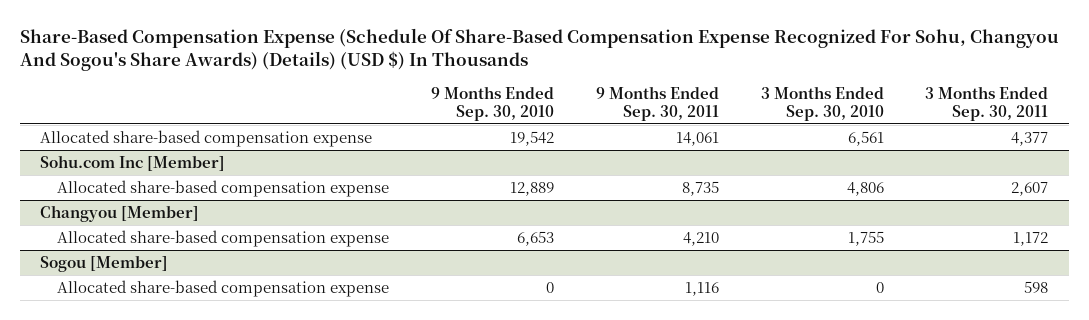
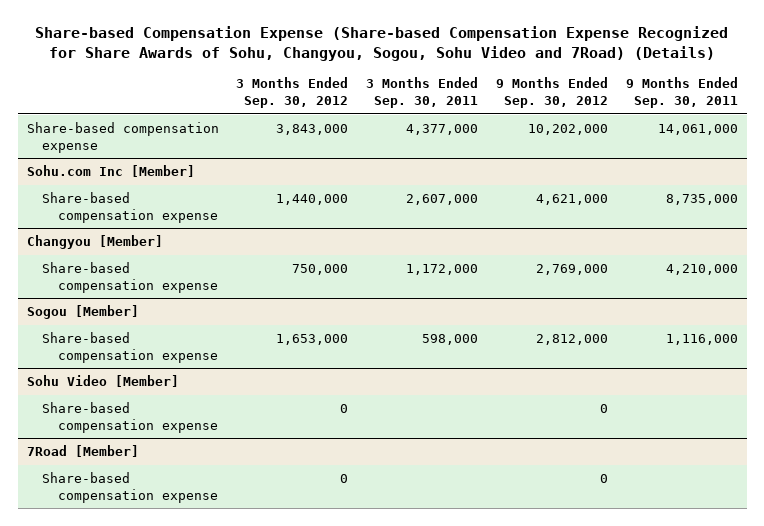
[19,27,1059,71] Share-Based Compensation Expense (Schedule Of Share-Based Compensation Expense Recognized For Sohu, Changyou And Sogou's Share Awards) (Details) (USD $) In Thousands -> [35,25,729,61] Share-based Compensation Expense (Share-based Compensation Expense Recognized for Share Awards of Sohu, Changyou, Sogou, Sohu Video and 7Road) (Details)
[430,85,554,121] 9 Months Ended Sep. 30, 2010 -> none
[760,85,884,121] 3 Months Ended Sep. 30, 2010 -> none
none -> [236,77,349,108] 3 Months Ended Sep. 30, 2012
none -> [495,77,608,108] 9 Months Ended Sep. 30, 2012
[40,129,373,147] Allocated share-based compensation expense -> [26,122,219,153] Share-based compensation expense
[675,131,719,146] 14,061 -> [657,124,738,136] 14,061,000
[1011,131,1049,146] 4,377 -> [406,124,479,136] 4,377,000
[56,179,389,197] Allocated share-based compensation expense -> [42,192,219,223] Share-based compensation expense
[681,180,719,196] 8,735 -> [665,194,738,206] 8,735,000
[1011,181,1049,196] 2,607 -> [406,194,479,206] 2,607,000
[56,229,389,247] Allocated share-based compensation expense -> [42,262,219,293] Share-based compensation expense
[682,231,719,246] 4,210 -> [665,264,738,276] 4,210,000
[1013,231,1049,246] 1,172 -> [406,264,479,276] 1,172,000
[56,279,389,297] Allocated share-based compensation expense -> [42,332,219,363] Share-based compensation expense
[684,281,719,296] 1,116 -> [665,334,738,346] 1,116,000
[1024,280,1049,293] 598 -> [422,334,479,346] 598,000
none -> [26,375,179,388] Sohu Video [Member]
none -> [42,402,219,433] Share-based compensation expense
none -> [26,445,139,458] 7Road [Member]
none -> [42,472,219,503] Share-based compensation expense

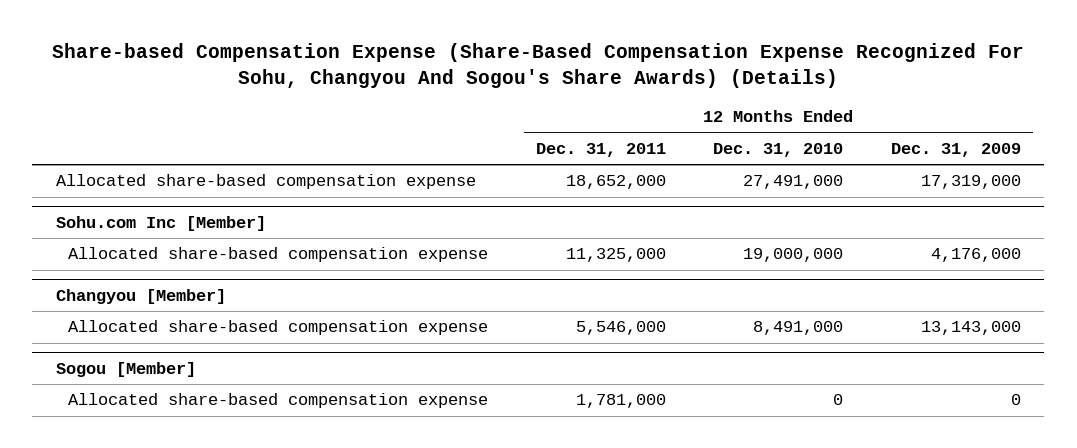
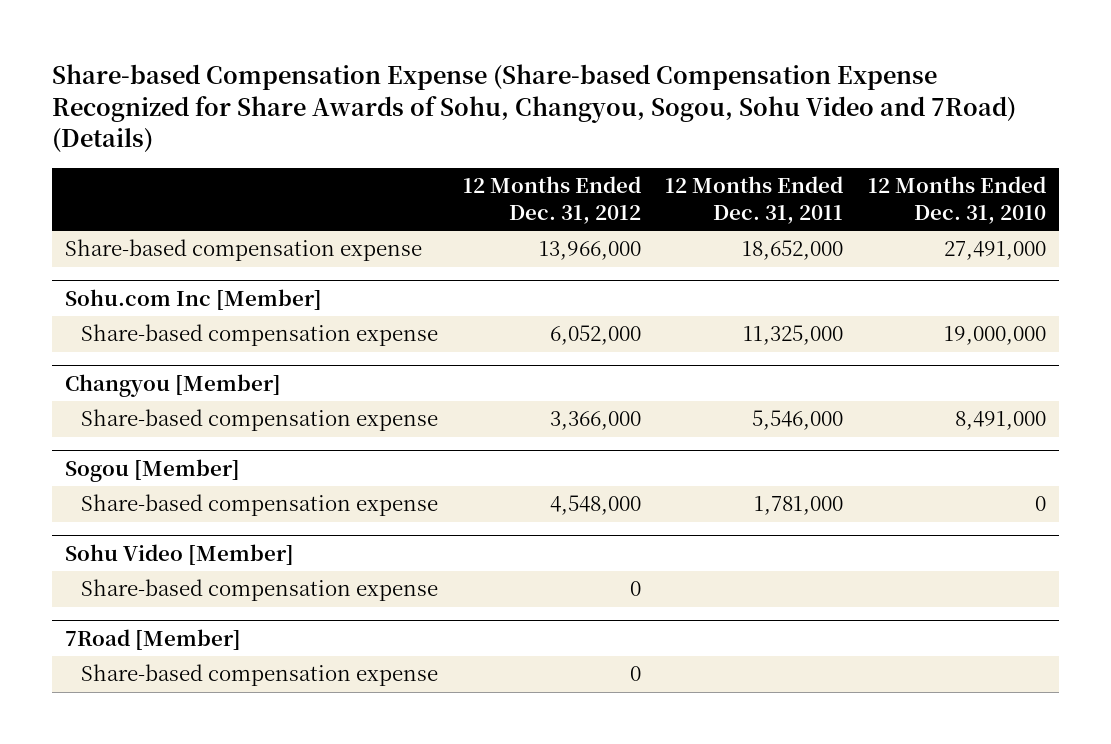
[52,43,1025,89] Share-based Compensation Expense (Share-Based Compensation Expense Recognized For Sohu, Changyou And Sogou's Share Awards) (Details) -> [52,63,1017,153] Share-based Compensation Expense (Share-based Compensation Expense Recognized for Share Awards of Sohu, Changyou, Sogou, Sohu Video and 7Road) (Details)
[890,143,1021,158] Dec. 31, 2009 -> none
none -> [462,176,641,224] 12 Months Ended Dec. 31, 2012
[55,174,476,190] Allocated share-based compensation expense -> [64,239,422,262] Share-based compensation expense
[68,247,489,263] Allocated share-based compensation expense -> [80,324,438,347] Share-based compensation expense
[68,320,489,336] Allocated share-based compensation expense -> [80,409,438,432] Share-based compensation expense
[68,393,489,409] Allocated share-based compensation expense -> [80,494,438,517] Share-based compensation expense
none -> [64,543,294,565] Sohu Video [Member]
none -> [80,579,438,602] Share-based compensation expense
none -> [64,628,241,650] 7Road [Member]
none -> [80,664,438,687] Share-based compensation expense

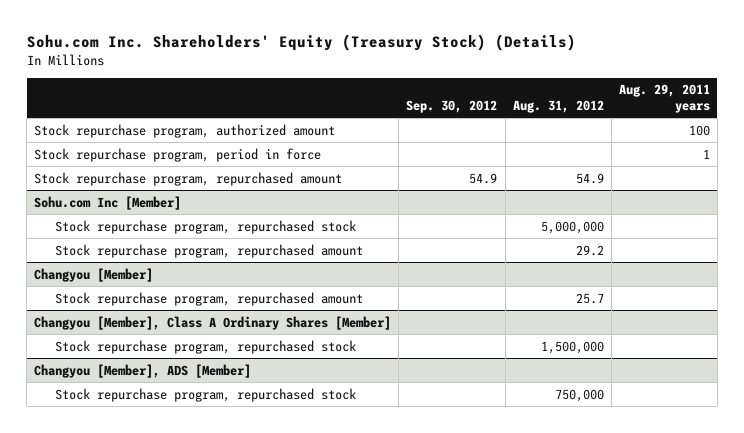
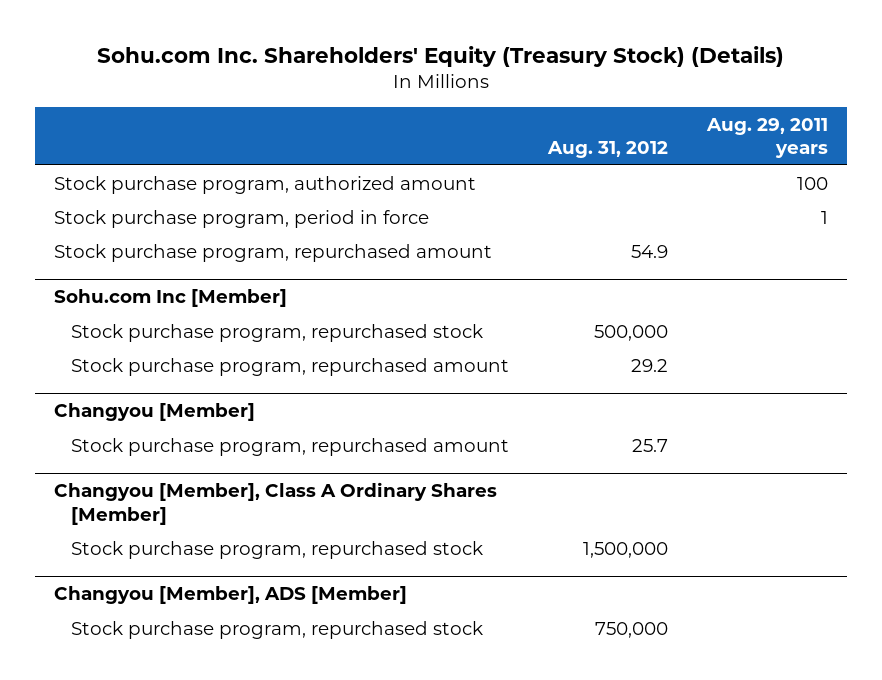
[406,100,498,114] Sep. 30, 2012 -> none
[34,123,336,138] Stock repurchase program, authorized amount -> [54,175,477,194] Stock purchase program, authorized amount
[34,147,322,162] Stock repurchase program, period in force -> [54,209,430,228] Stock purchase program, period in force
[34,171,343,186] Stock repurchase program, repurchased amount -> [54,243,493,262] Stock purchase program, repurchased amount
[55,219,357,234] Stock repurchase program, repurchased stock -> [70,323,483,342] Stock purchase program, repurchased stock
[540,220,604,234] 5,000,000 -> [593,324,668,341] 500,000
[55,243,364,258] Stock repurchase program, repurchased amount -> [70,357,509,376] Stock purchase program, repurchased amount
[55,291,364,306] Stock repurchase program, repurchased amount -> [70,437,509,456] Stock purchase program, repurchased amount
[55,339,357,354] Stock repurchase program, repurchased stock -> [70,540,483,559] Stock purchase program, repurchased stock
[55,387,357,402] Stock repurchase program, repurchased stock -> [70,620,483,639] Stock purchase program, repurchased stock

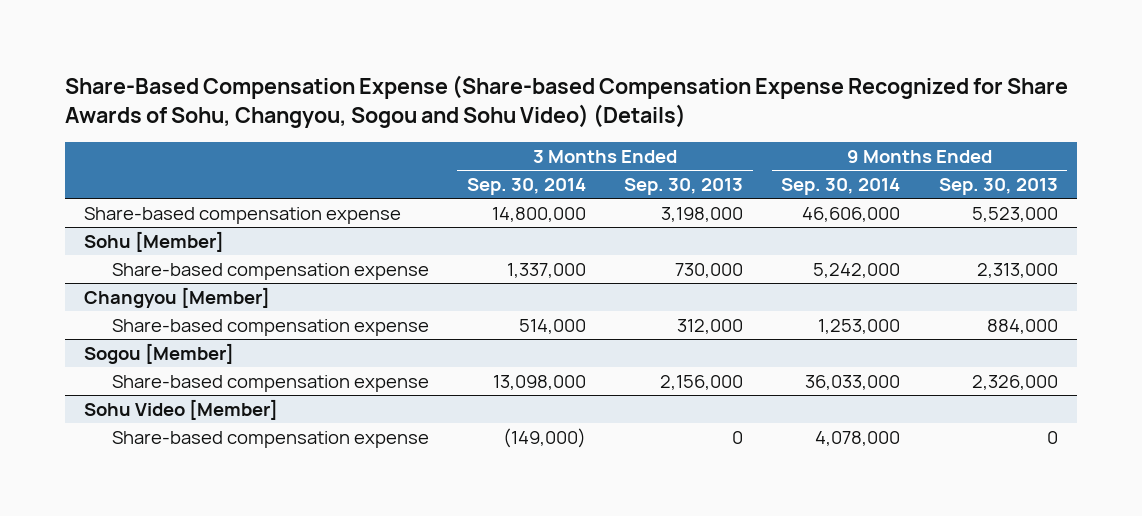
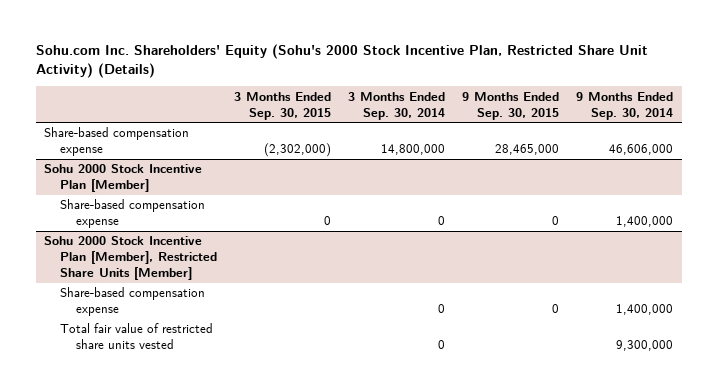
[65,75,1069,129] Share-Based Compensation Expense (Share-based Compensation Expense Recognized for Share Awards of Sohu, Changyou, Sogou and Sohu Video) (Details) -> [35,43,648,79] Sohu.com Inc. Shareholders' Equity (Sohu's 2000 Stock Incentive Plan, Restricted Share Unit Activity) (Details)
[624,177,744,195] Sep. 30, 2013 -> none
[938,177,1058,195] Sep. 30, 2013 -> none
none -> [233,91,331,120] 3 Months Ended Sep. 30, 2015
none -> [462,91,560,120] 9 Months Ended Sep. 30, 2015
[84,230,225,252] Sohu [Member] -> none
[84,286,271,308] Changyou [Member] -> none
[84,342,235,364] Sogou [Member] -> none
[111,374,429,392] Share-based compensation expense -> none
[84,398,279,420] Sohu Video [Member] -> none
[111,430,429,448] Share-based compensation expense -> none
none -> [44,164,203,193] Sohu 2000 Stock Incentive Plan [Member]
[506,262,586,278] 1,337,000 -> [438,216,446,226] 0
[813,262,901,278] 5,242,000 -> [616,216,674,228] 1,400,000
none -> [44,236,217,281] Sohu 2000 Stock Incentive Plan [Member], Restricted Share Units [Member]
[518,318,586,334] 514,000 -> [438,304,446,314] 0
[818,318,901,334] 1,253,000 -> [616,304,674,316] 1,400,000
none -> [59,323,213,350] Total fair value of restricted share units vested

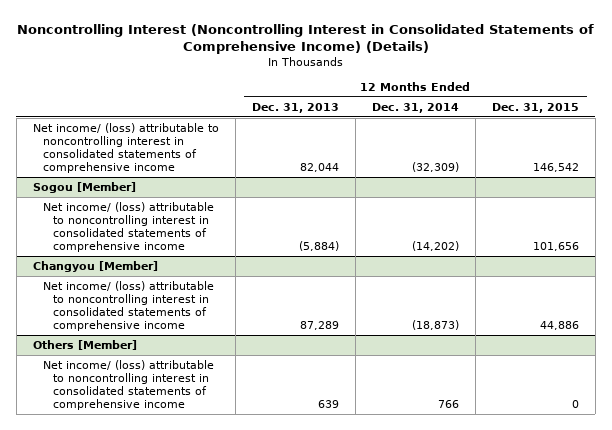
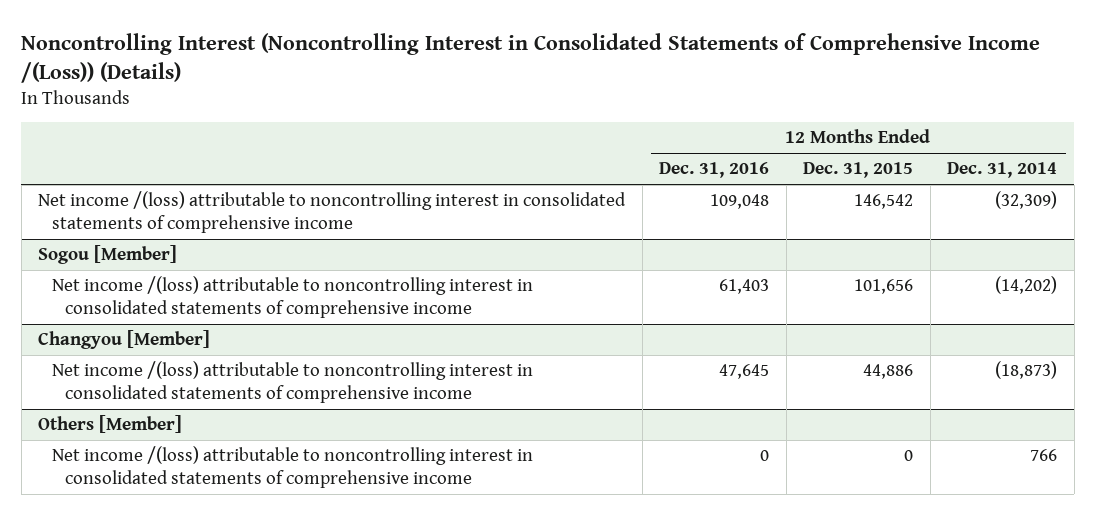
[16,23,594,55] Noncontrolling Interest (Noncontrolling Interest in Consolidated Statements of Comprehensive Income) (Details) -> [21,33,1041,83] Noncontrolling Interest (Noncontrolling Interest in Consolidated Statements of Comprehensive Income /(Loss)) (Details)
[251,102,339,113] Dec. 31, 2013 -> none
none -> [659,162,770,179] Dec. 31, 2016
[32,122,219,174] Net income/ (loss) attributable to noncontrolling interest in consolidated statements of comprehensive income -> [38,191,627,233] Net income /(loss) attributable to noncontrolling interest in consolidated statements of comprehensive income
[43,201,215,253] Net income/ (loss) attributable to noncontrolling interest in consolidated statements of comprehensive income -> [51,276,533,318] Net income /(loss) attributable to noncontrolling interest in consolidated statements of comprehensive income
[43,280,215,332] Net income/ (loss) attributable to noncontrolling interest in consolidated statements of comprehensive income -> [51,361,533,403] Net income /(loss) attributable to noncontrolling interest in consolidated statements of comprehensive income
[43,359,215,411] Net income/ (loss) attributable to noncontrolling interest in consolidated statements of comprehensive income -> [51,446,533,488] Net income /(loss) attributable to noncontrolling interest in consolidated statements of comprehensive income

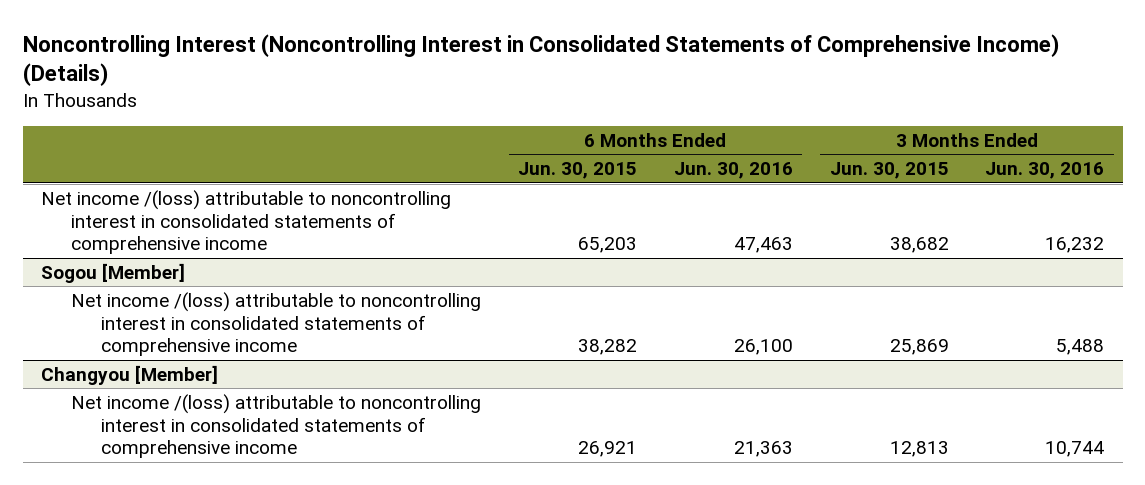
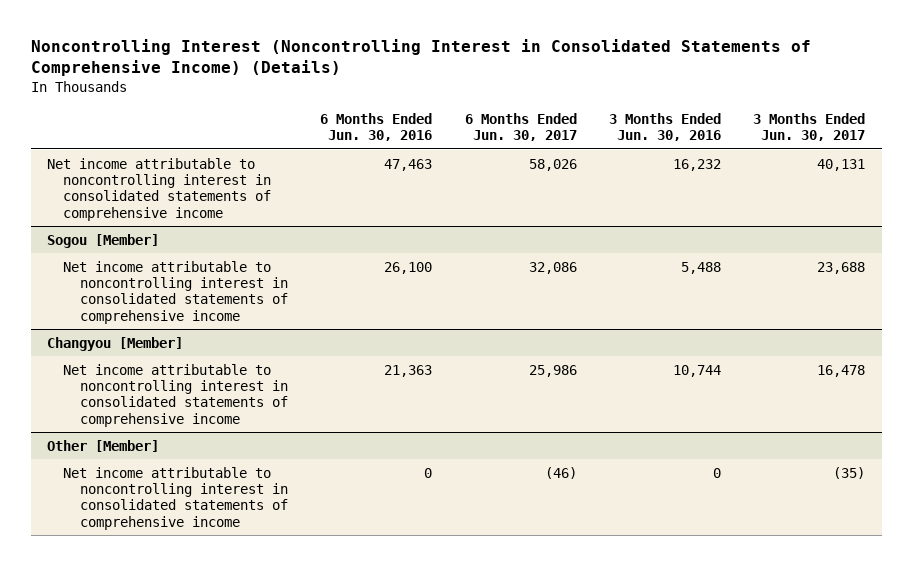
[517,162,637,180] Jun. 30, 2015 -> none
[829,162,949,180] Jun. 30, 2015 -> none
none -> [464,112,577,142] 6 Months Ended Jun. 30, 2017
none -> [753,112,866,142] 3 Months Ended Jun. 30, 2017
[40,189,451,255] Net income /(loss) attributable to noncontrolling interest in consolidated statements of comprehensive income -> [47,157,272,221] Net income attributable to noncontrolling interest in consolidated statements of comprehensive income
[70,291,481,357] Net income /(loss) attributable to noncontrolling interest in consolidated statements of comprehensive income -> [63,260,288,324] Net income attributable to noncontrolling interest in consolidated statements of comprehensive income
[70,393,481,459] Net income /(loss) attributable to noncontrolling interest in consolidated statements of comprehensive income -> [63,363,288,427] Net income attributable to noncontrolling interest in consolidated statements of comprehensive income
none -> [47,439,160,452] Other [Member]
none -> [63,466,288,530] Net income attributable to noncontrolling interest in consolidated statements of comprehensive income

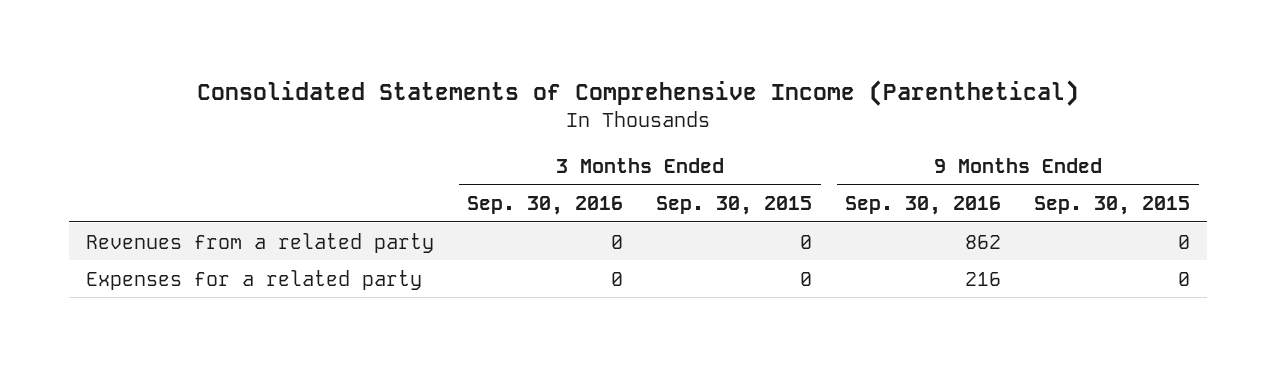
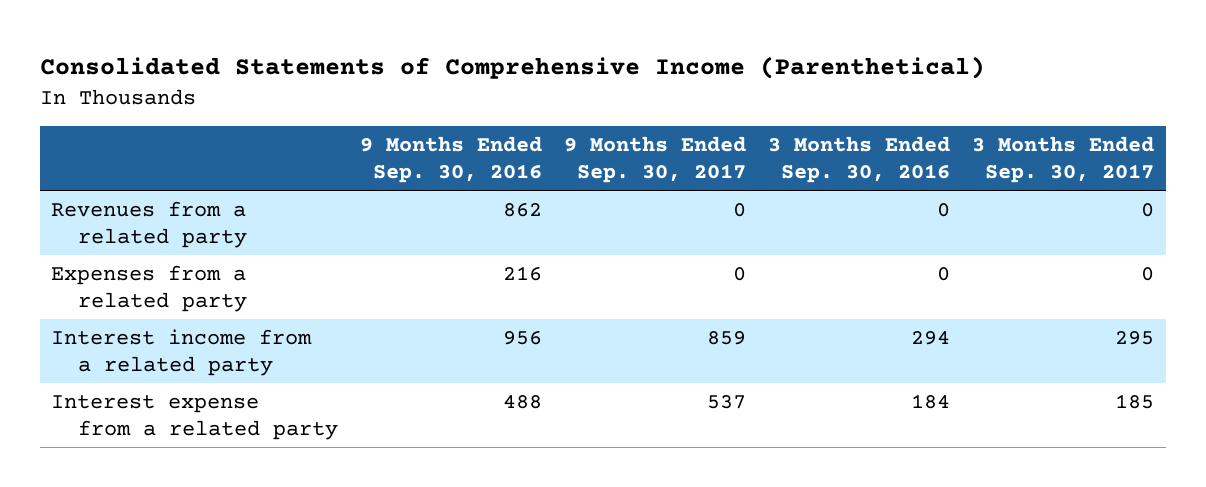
[656,196,813,216] Sep. 30, 2015 -> none
[1034,196,1191,216] Sep. 30, 2015 -> none
none -> [564,136,747,184] 9 Months Ended Sep. 30, 2017
none -> [972,136,1155,184] 3 Months Ended Sep. 30, 2017
[86,269,423,290] Expenses for a related party -> [51,265,248,313] Expenses from a related party
none -> [51,329,313,377] Interest income from a related party
none -> [51,395,339,441] Interest expense from a related party

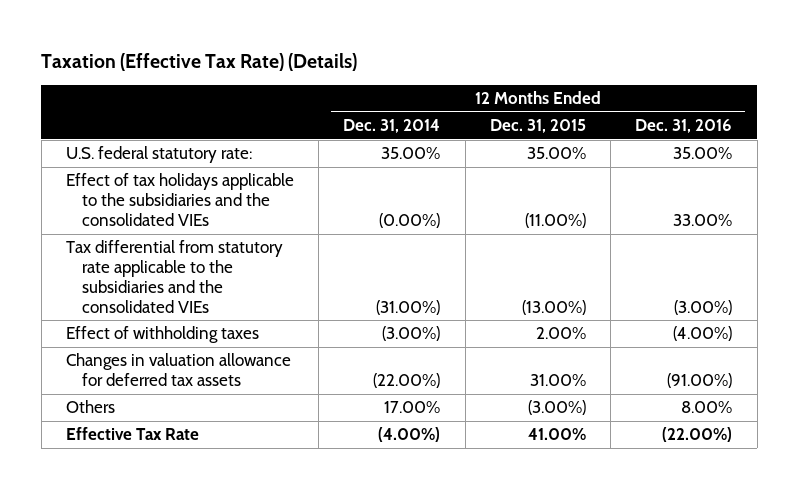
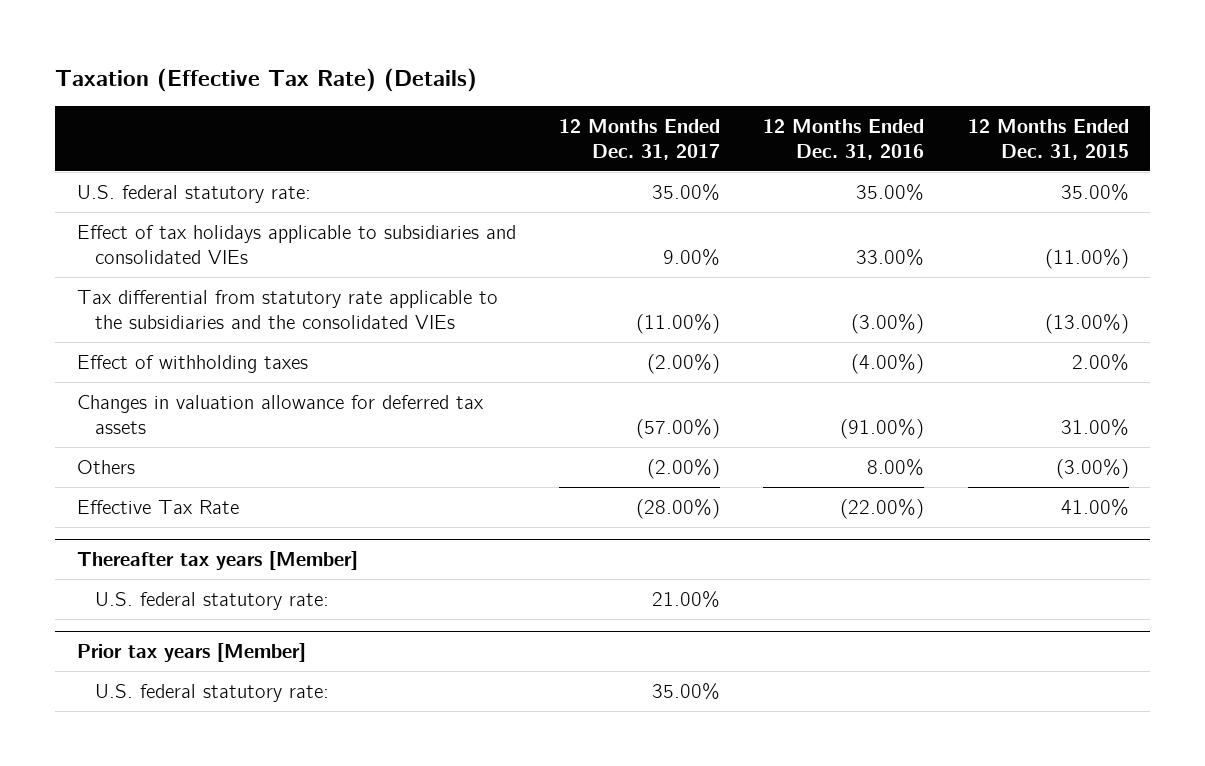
[343,119,441,134] Dec. 31, 2014 -> none
none -> [558,118,720,160] 12 Months Ended Dec. 31, 2017
[66,173,295,227] Effect of tax holidays applicable to the subsidiaries and the consolidated VIEs -> [76,224,516,264] Effect of tax holidays applicable to subsidiaries and consolidated VIEs
none -> [76,551,358,571] Thereafter tax years [Member]
none -> [94,591,329,610] U.S. federal statutory rate:
none -> [76,643,306,663] Prior tax years [Member]
none -> [94,683,329,702] U.S. federal statutory rate:

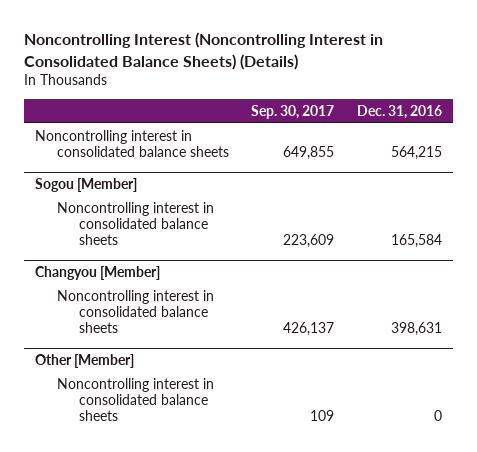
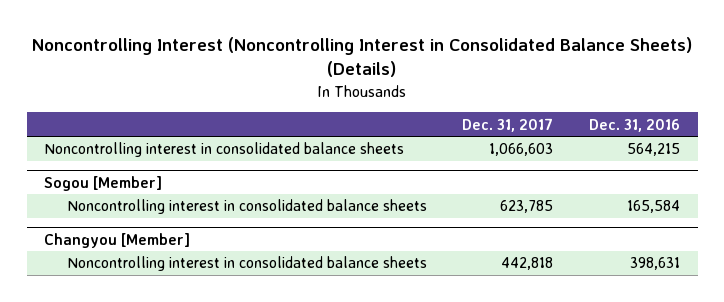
[251,104,335,119] Sep. 30, 2017 -> none
none -> [462,117,554,132] Dec. 31, 2017
[35,354,135,369] Other [Member] -> none
[56,377,214,422] Noncontrolling interest in consolidated balance sheets -> none

